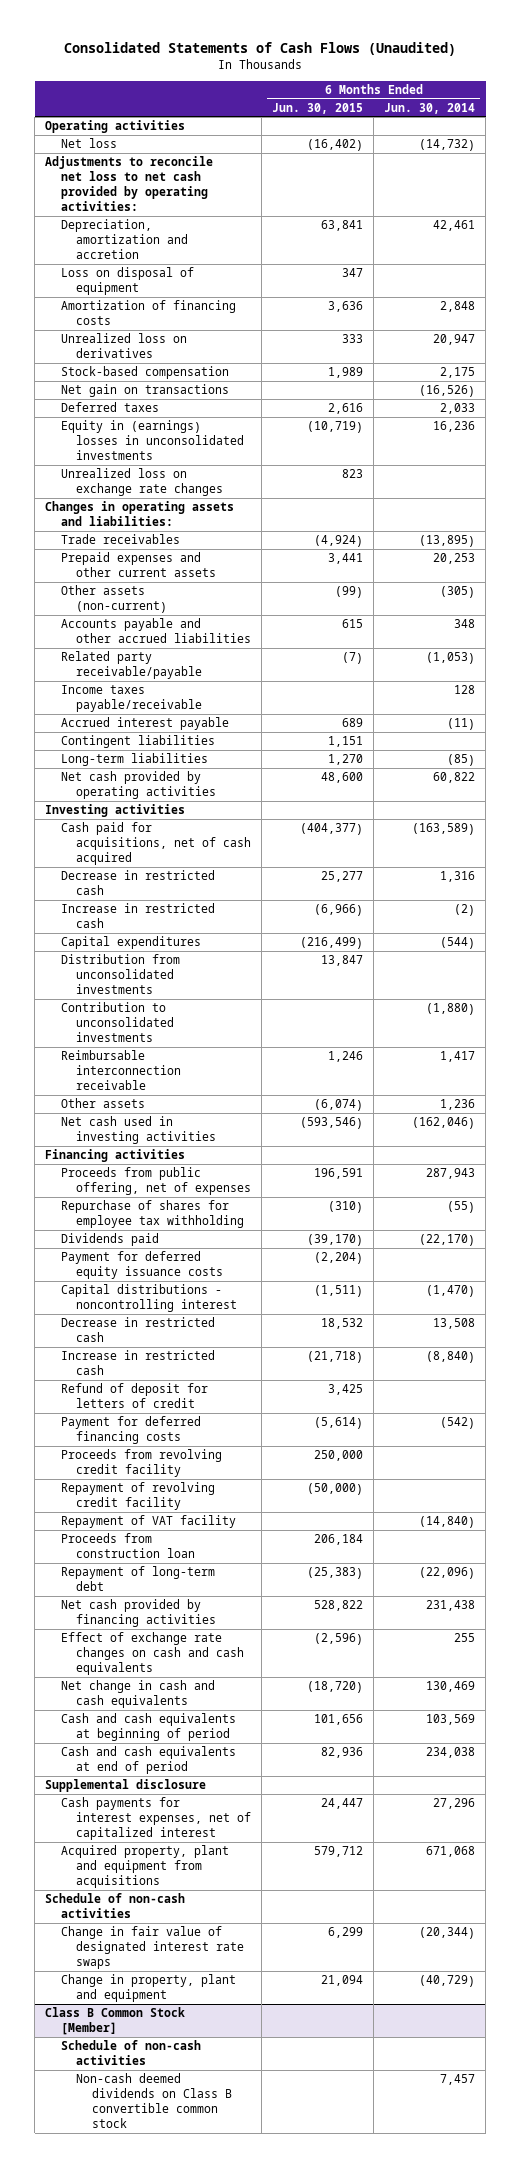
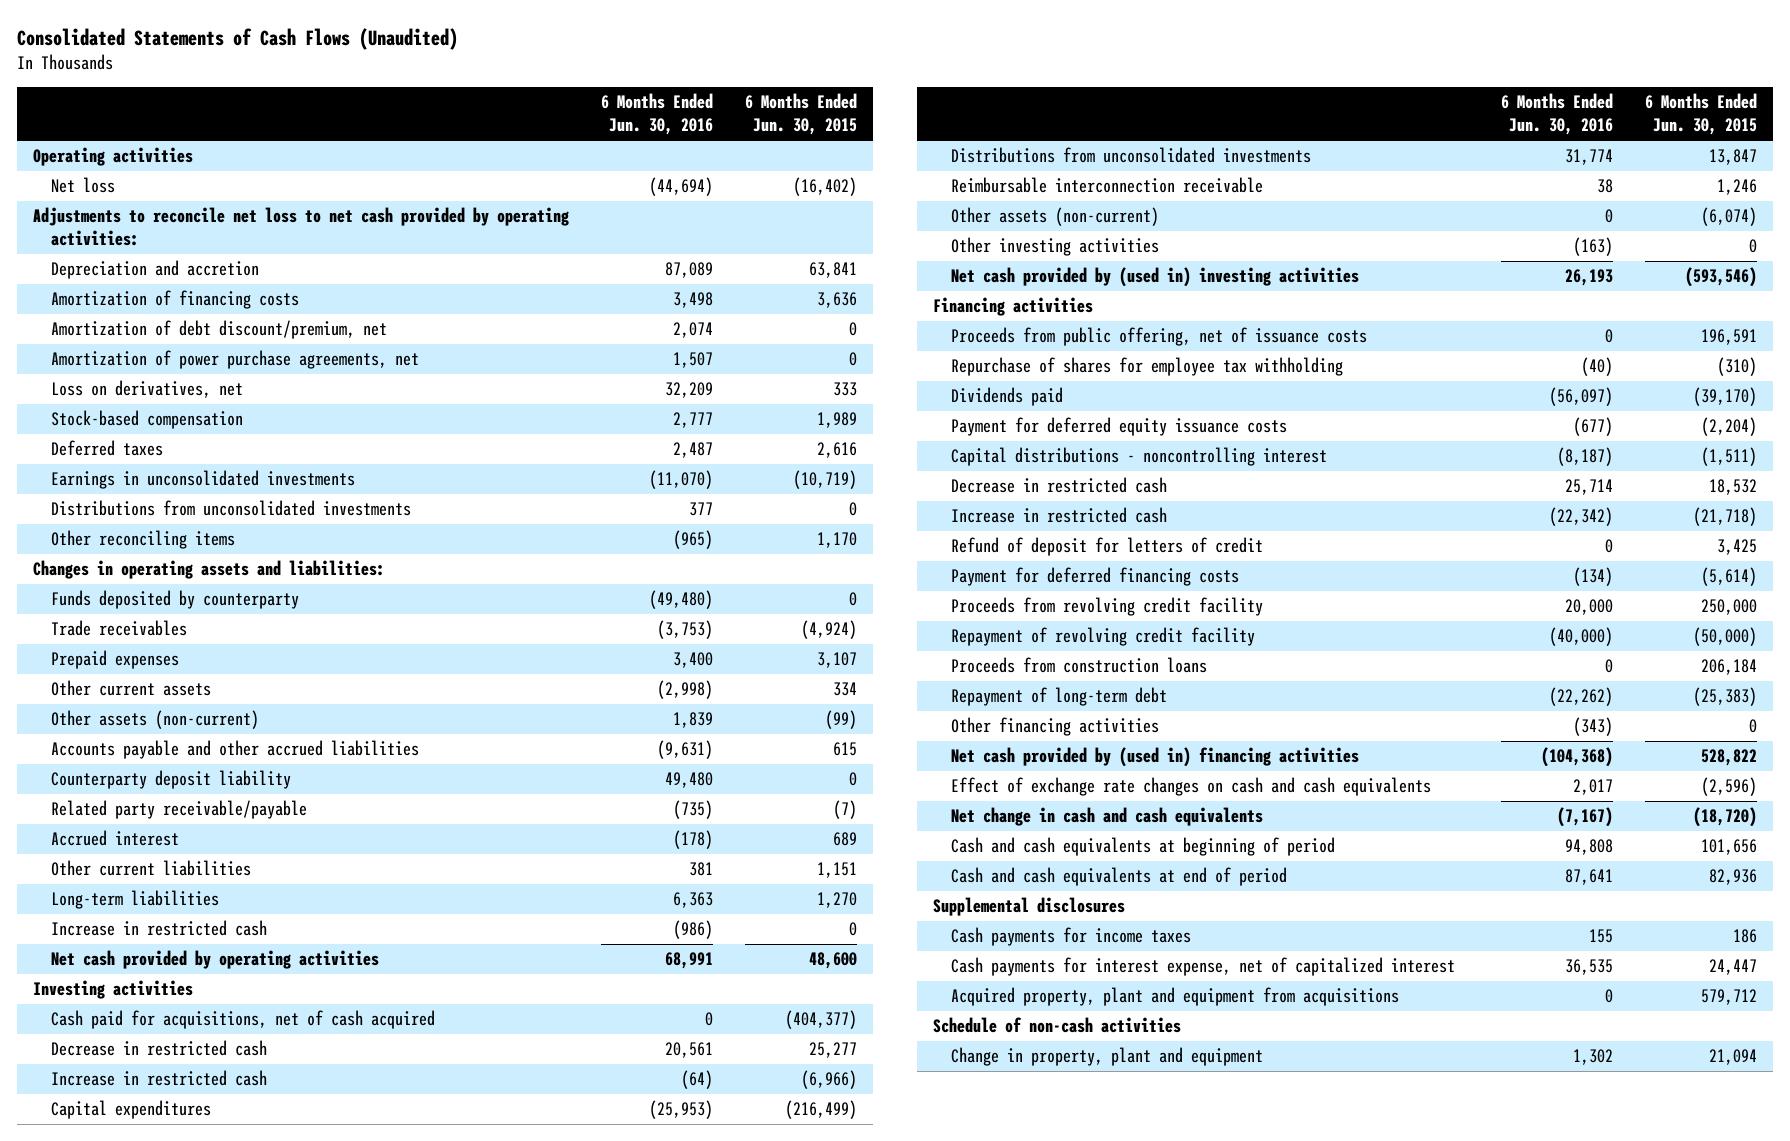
[384,102,476,114] Jun. 30, 2014 -> none
none -> [600,93,713,136] 6 Months Ended Jun. 30, 2016
[60,267,194,296] Loss on disposal of equipment -> none
[60,219,189,259] Depreciation, amortization and accretion -> [50,260,259,280] Depreciation and accretion
none -> [50,320,387,340] Amortization of debt discount/premium, net
none -> [50,350,419,370] Amortization of power purchase agreements, net
[60,333,187,359] Unrealized loss on derivatives -> [50,380,243,399] Loss on derivatives, net
[60,384,229,398] Net gain on transactions -> none
[60,468,224,497] Unrealized loss on exchange rate changes -> none
[60,420,245,460] Equity in (earnings) losses in unconsolidated investments -> [50,470,355,490] Earnings in unconsolidated investments
none -> [50,500,411,517] Distributions from unconsolidated investments
none -> [50,530,235,550] Other reconciling items
none -> [50,590,299,610] Funds deposited by counterparty
[60,552,217,578] Prepaid expenses and other current assets -> [50,650,179,670] Prepaid expenses
[328,553,364,565] 3,441 -> [816,652,857,669] 3,107
none -> [50,680,211,697] Other current assets
none -> [50,770,291,790] Counterparty deposit liability
[60,685,203,713] Income taxes payable/receivable -> none
[60,717,229,731] Accrued interest payable -> [50,830,179,847] Accrued interest
[60,735,215,749] Contingent liabilities -> [50,860,251,877] Other current liabilities
none -> [50,920,267,937] Increase in restricted cash
[60,1002,175,1042] Contribution to unconsolidated investments -> none
[60,954,180,994] Distribution from unconsolidated investments -> [951,147,1312,164] Distributions from unconsolidated investments
[60,1098,145,1109] Other assets -> [951,207,1160,227] Other assets (non-current)
none -> [951,237,1160,257] Other investing activities
[60,1116,217,1145] Net cash used in investing activities -> [951,267,1360,288] Net cash provided by (used in) investing activities
[60,1167,252,1196] Proceeds from public offering, net of expenses -> [951,327,1368,347] Proceeds from public offering, net of issuance costs
[60,1515,236,1529] Repayment of VAT facility -> none
[60,1533,196,1559] Proceeds from construction loan -> [951,657,1208,674] Proceeds from construction loans
none -> [951,717,1160,737] Other financing activities
[60,1599,217,1628] Net cash provided by financing activities -> [951,747,1360,768] Net cash provided by (used in) financing activities
[45,1779,207,1793] Supplemental disclosure -> [933,897,1126,917] Supplemental disclosures
none -> [951,927,1192,947] Cash payments for income taxes
[60,1797,252,1840] Cash payments for interest expenses, net of capitalized interest -> [951,957,1456,977] Cash payments for interest expense, net of capitalized interest
[60,1926,245,1969] Change in fair value of designated interest rate swaps -> none
[45,2007,186,2036] Class B Common Stock [Member] -> none
[60,2040,201,2066] Schedule of non-cash activities -> none
[76,2073,232,2128] Non-cash deemed dividends on Class B convertible common stock -> none

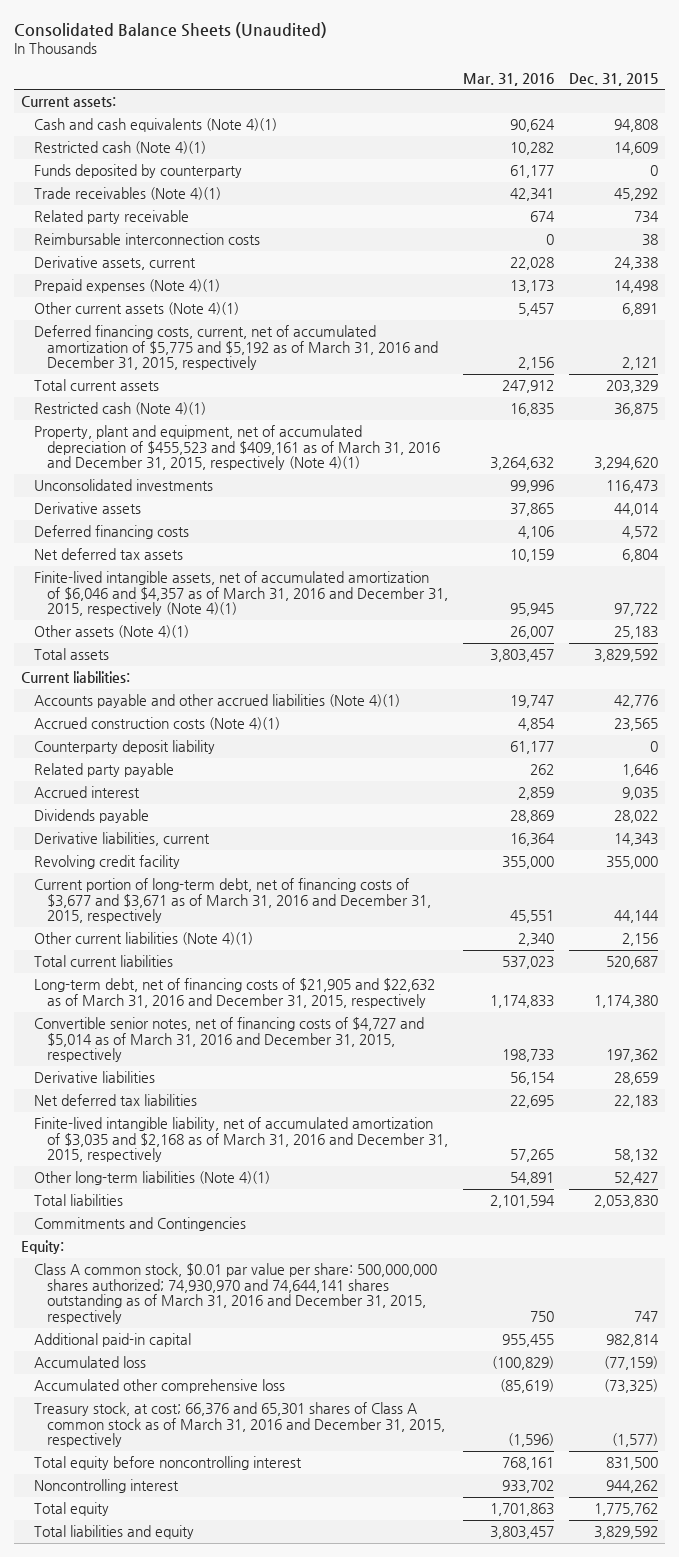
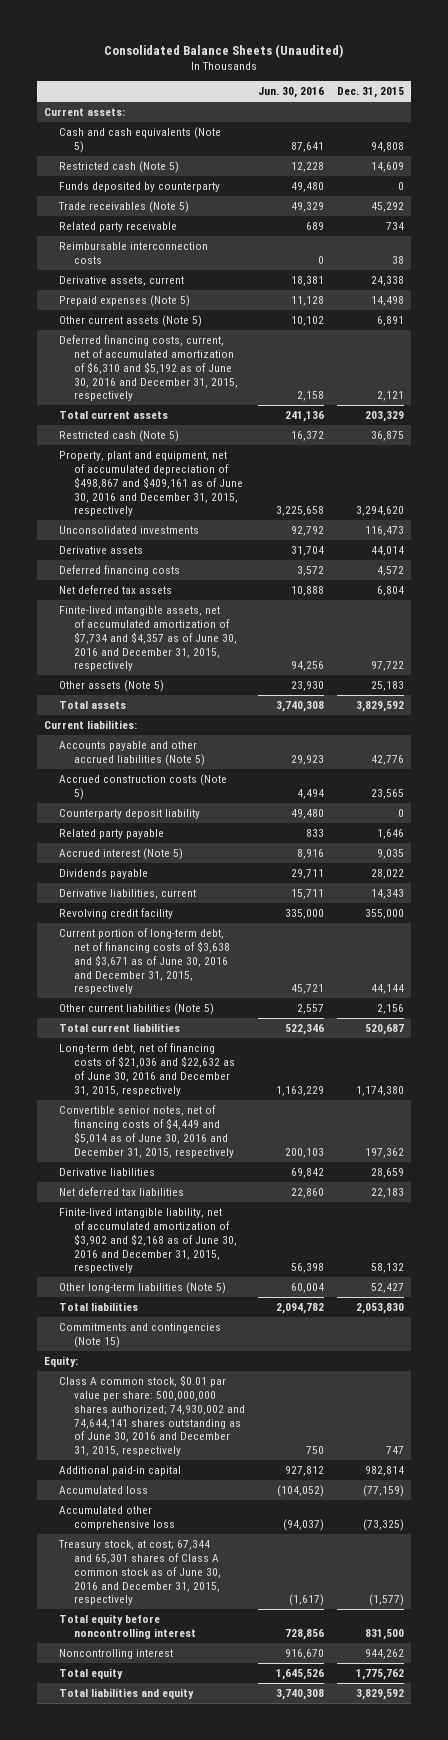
[462,72,554,86] Mar. 31, 2016 -> none
none -> [258,87,325,99] Jun. 30, 2016
[34,118,278,133] Cash and cash equivalents (Note 4)(1) -> [58,127,221,153] Cash and cash equivalents (Note 5)
[34,141,207,155] Restricted cash (Note 4)(1) -> [58,161,179,174] Restricted cash (Note 5)
[34,187,222,201] Trade receivables (Note 4)(1) -> [57,201,189,214] Trade receivables (Note 5)
[34,279,221,294] Prepaid expenses (Note 4)(1) -> [58,295,190,308] Prepaid expenses (Note 5)
[34,302,240,316] Other current assets (Note 4)(1) -> [58,315,202,328] Other current assets (Note 5)
[34,325,438,371] Deferred financing costs, current, net of accumulated amortization of $5,775 and $5,192 as of March 31, 2016 and December 31, 2015, respectively -> [58,335,238,402] Deferred financing costs, current, net of accumulated amortization of $6,310 and $5,192 as of June 30, 2016 and December 31, 2015, respectively
[34,402,207,416] Restricted cash (Note 4)(1) -> [58,430,179,443] Restricted cash (Note 5)
[34,425,440,471] Property, plant and equipment, net of accumulated depreciation of $455,523 and $409,161 as of March 31, 2016 and December 31, 2015, respectively (Note 4)(1) -> [58,451,243,517] Property, plant and equipment, net of accumulated depreciation of $498,867 and $409,161 as of June 30, 2016 and December 31, 2015, respectively
[34,571,448,617] Finite-lived intangible assets, net of accumulated amortization of $6,046 and $4,357 as of March 31, 2016 and December 31, 2015, respectively (Note 4)(1) -> [58,606,237,672] Finite-lived intangible assets, net of accumulated amortization of $7,734 and $4,357 as of June 30, 2016 and December 31, 2015, respectively
[34,625,190,639] Other assets (Note 4)(1) -> [58,680,164,693] Other assets (Note 5)
[34,694,401,709] Accounts payable and other accrued liabilities (Note 4)(1) -> [58,741,205,766] Accounts payable and other accrued liabilities (Note 5)
[34,717,281,731] Accrued construction costs (Note 4)(1) -> [58,774,227,800] Accrued construction costs (Note 5)
[34,786,141,799] Accrued interest -> [58,848,183,861] Accrued interest (Note 5)
[34,878,431,924] Current portion of long-term debt, net of financing costs of $3,677 and $3,671 as of March 31, 2016 and December 31, 2015, respectively -> [58,928,230,995] Current portion of long-term debt, net of financing costs of $3,638 and $3,671 as of June 30, 2016 and December 31, 2015, respectively
[34,932,254,946] Other current liabilities (Note 4)(1) -> [58,1003,214,1016] Other current liabilities (Note 5)
[34,978,436,1008] Long-term debt, net of financing costs of $21,905 and $22,632 as of March 31, 2016 and December 31, 2015, respectively -> [58,1043,235,1096] Long-term debt, net of financing costs of $21,036 and $22,632 as of June 30, 2016 and December 31, 2015, respectively
[34,1017,425,1063] Convertible senior notes, net of financing costs of $4,727 and $5,014 as of March 31, 2016 and December 31, 2015, respectively -> [58,1105,234,1158] Convertible senior notes, net of financing costs of $4,449 and $5,014 as of June 30, 2016 and December 31, 2015, respectively
[34,1117,448,1163] Finite-lived intangible liability, net of accumulated amortization of $3,035 and $2,168 as of March 31, 2016 and December 31, 2015, respectively -> [58,1208,237,1274] Finite-lived intangible liability, net of accumulated amortization of $3,902 and $2,168 as of June 30, 2016 and December 31, 2015, respectively
[34,1171,271,1186] Other long-term liabilities (Note 4)(1) -> [58,1282,226,1295] Other long-term liabilities (Note 5)
[34,1217,247,1232] Commitments and Contingencies -> [58,1323,221,1348] Commitments and contingencies (Note 15)
[34,1263,438,1325] Class A common stock, $0.01 par value per share: 500,000,000 shares authorized; 74,930,970 and 74,644,141 shares outstanding as of March 31, 2016 and December 31, 2015, respectively -> [58,1375,245,1457] Class A common stock, $0.01 par value per share: 500,000,000 shares authorized; 74,930,002 and 74,644,141 shares outstanding as of June 30, 2016 and December 31, 2015, respectively
[34,1402,445,1448] Treasury stock, at cost; 66,376 and 65,301 shares of Class A common stock as of March 31, 2016 and December 31, 2015, respectively -> [57,1540,221,1606] Treasury stock, at cost; 67,344 and 65,301 shares of Class A common stock as of June 30, 2016 and December 31, 2015, respectively

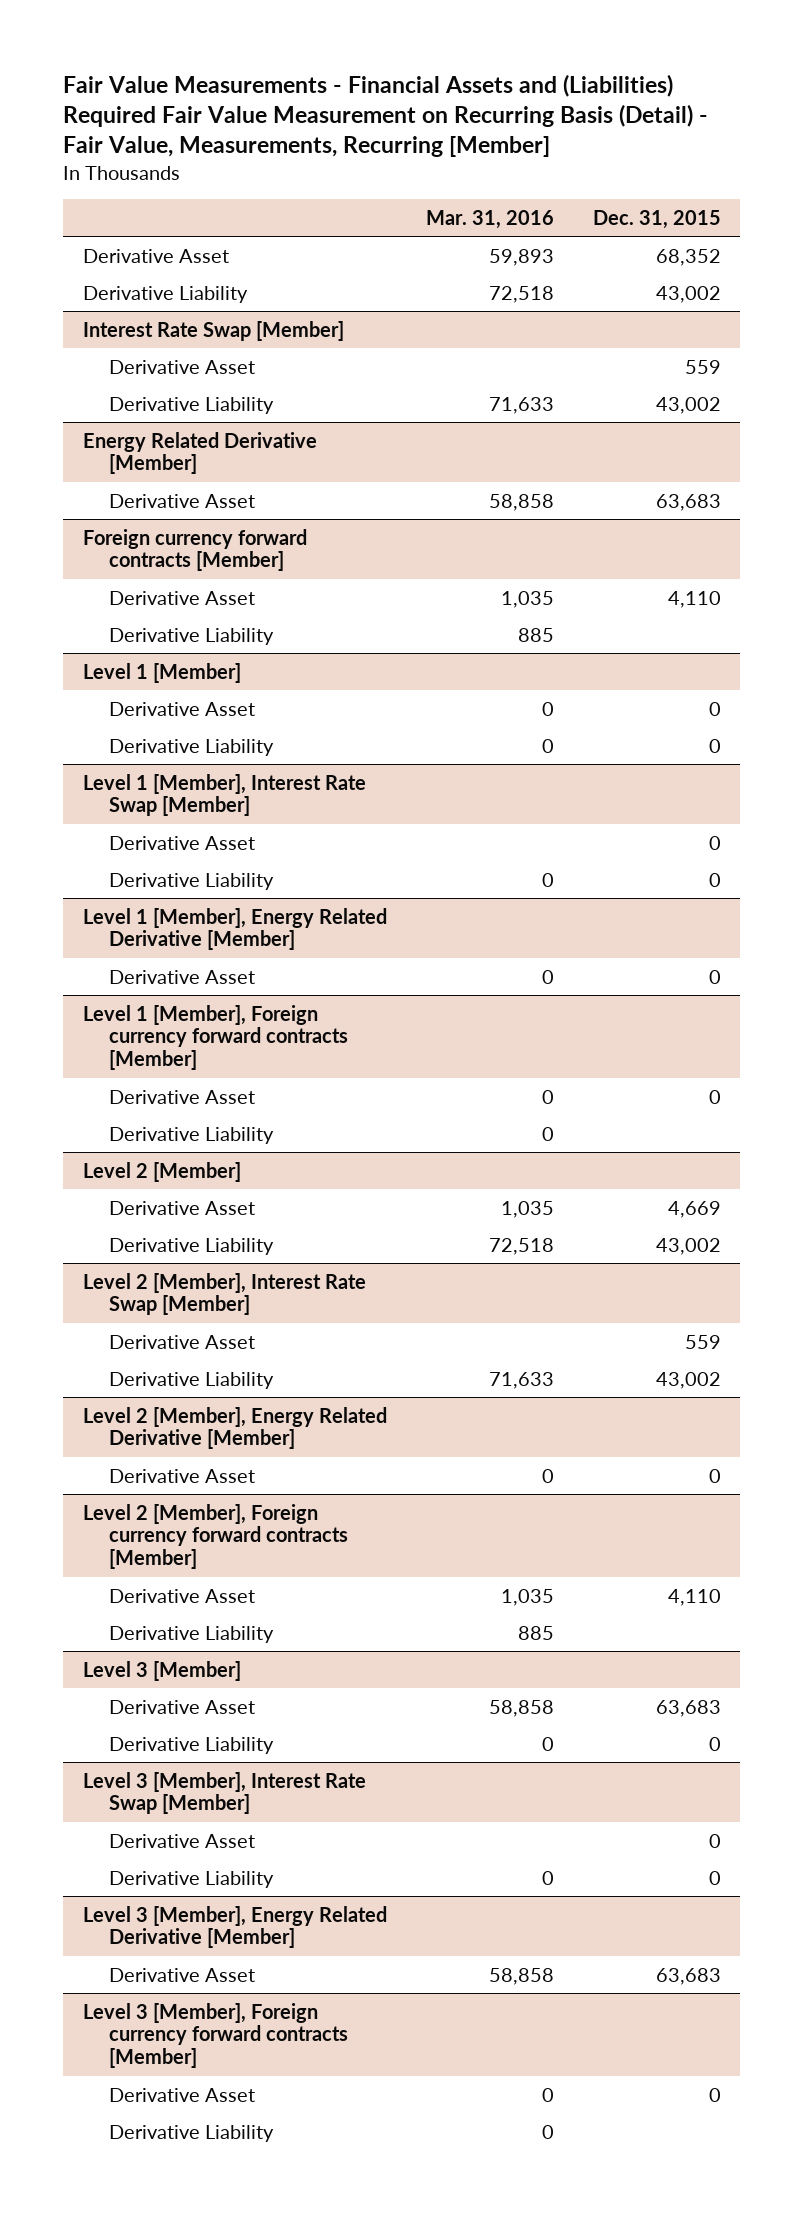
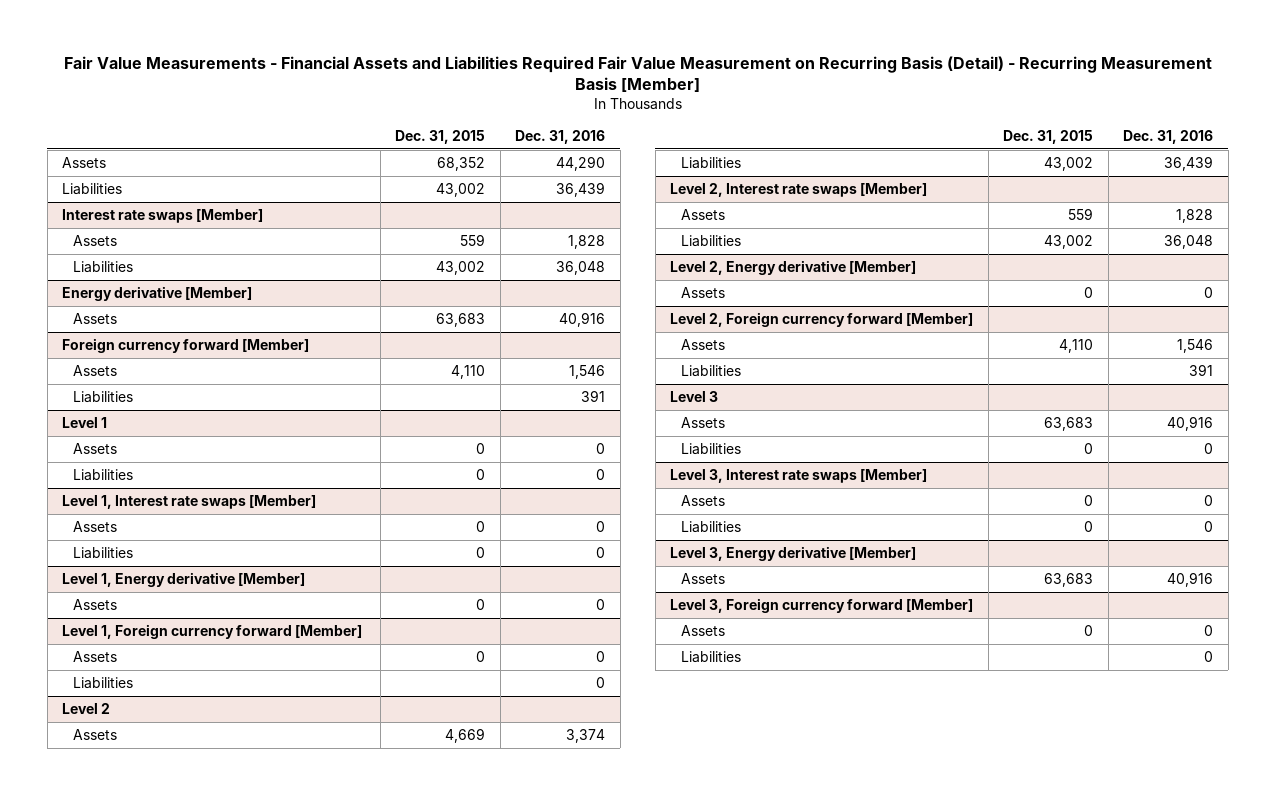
[62,74,708,158] Fair Value Measurements - Financial Assets and (Liabilities) Required Fair Value Measurement on Recurring Basis (Detail) - Fair Value, Measurements, Recurring [Member] -> [63,55,1212,93] Fair Value Measurements - Financial Assets and Liabilities Required Fair Value Measurement on Recurring Basis (Detail) - Recurring Measurement Basis [Member]
[425,209,554,229] Mar. 31, 2016 -> none
none -> [515,130,606,145] Dec. 31, 2016
[82,248,229,263] Derivative Asset -> [62,156,107,168] Assets
[82,285,248,303] Derivative Liability -> [62,182,123,195] Liabilities
[82,320,344,341] Interest Rate Swap [Member] -> [62,208,264,223] Interest rate swaps [Member]
[109,359,256,374] Derivative Asset -> [72,234,117,246] Assets
[109,396,275,414] Derivative Liability -> [72,260,133,273] Liabilities
[82,431,317,475] Energy Related Derivative [Member] -> [62,285,253,301] Energy derivative [Member]
[109,493,256,508] Derivative Asset -> [72,312,117,324] Assets
[82,528,307,572] Foreign currency forward contracts [Member] -> [62,337,310,353] Foreign currency forward [Member]
[109,590,256,605] Derivative Asset -> [72,364,117,376] Assets
[109,627,275,645] Derivative Liability -> [72,390,133,403] Liabilities
[82,662,241,683] Level 1 [Member] -> [62,416,108,428] Level 1
[109,701,256,716] Derivative Asset -> [72,442,117,454] Assets
[109,738,275,756] Derivative Liability -> [72,468,133,481] Liabilities
[82,773,366,817] Level 1 [Member], Interest Rate Swap [Member] -> [62,494,317,509] Level 1, Interest rate swaps [Member]
[109,835,256,850] Derivative Asset -> [72,520,117,532] Assets
[109,872,275,890] Derivative Liability -> [72,546,133,559] Liabilities
[82,907,387,951] Level 1 [Member], Energy Related Derivative [Member] -> [62,571,306,587] Level 1, Energy derivative [Member]
[109,969,256,984] Derivative Asset -> [72,598,117,610] Assets
[82,1004,349,1071] Level 1 [Member], Foreign currency forward contracts [Member] -> [62,623,363,639] Level 1, Foreign currency forward [Member]
[109,1089,256,1104] Derivative Asset -> [72,650,117,662] Assets
[109,1126,275,1144] Derivative Liability -> [72,676,133,689] Liabilities
[82,1161,241,1182] Level 2 [Member] -> [62,702,111,714] Level 2
[109,1200,256,1215] Derivative Asset -> [72,728,117,740] Assets
[109,1237,275,1255] Derivative Liability -> [680,156,741,169] Liabilities
[82,1272,366,1316] Level 2 [Member], Interest Rate Swap [Member] -> [670,182,928,197] Level 2, Interest rate swaps [Member]
[109,1334,256,1349] Derivative Asset -> [680,208,725,220] Assets
[109,1371,275,1389] Derivative Liability -> [680,234,741,247] Liabilities
[82,1406,387,1450] Level 2 [Member], Energy Related Derivative [Member] -> [670,259,917,275] Level 2, Energy derivative [Member]
[109,1468,256,1483] Derivative Asset -> [680,286,725,298] Assets
[82,1503,349,1570] Level 2 [Member], Foreign currency forward contracts [Member] -> [670,311,974,327] Level 2, Foreign currency forward [Member]
[109,1588,256,1603] Derivative Asset -> [680,338,725,350] Assets
[109,1625,275,1643] Derivative Liability -> [680,364,741,377] Liabilities
[82,1660,241,1681] Level 3 [Member] -> [670,390,719,402] Level 3
[109,1699,256,1714] Derivative Asset -> [680,416,725,428] Assets
[109,1736,275,1754] Derivative Liability -> [680,442,741,455] Liabilities
[82,1771,366,1815] Level 3 [Member], Interest Rate Swap [Member] -> [670,468,928,483] Level 3, Interest rate swaps [Member]
[109,1833,256,1848] Derivative Asset -> [680,494,725,506] Assets
[109,1870,275,1888] Derivative Liability -> [680,520,741,533] Liabilities
[82,1905,387,1949] Level 3 [Member], Energy Related Derivative [Member] -> [670,545,917,561] Level 3, Energy derivative [Member]
[109,1967,256,1982] Derivative Asset -> [680,572,725,584] Assets
[82,2002,349,2069] Level 3 [Member], Foreign currency forward contracts [Member] -> [670,597,974,613] Level 3, Foreign currency forward [Member]
[109,2087,256,2102] Derivative Asset -> [680,624,725,636] Assets
[109,2124,275,2142] Derivative Liability -> [680,650,741,663] Liabilities

